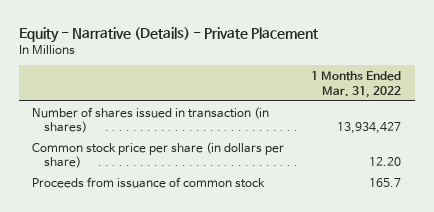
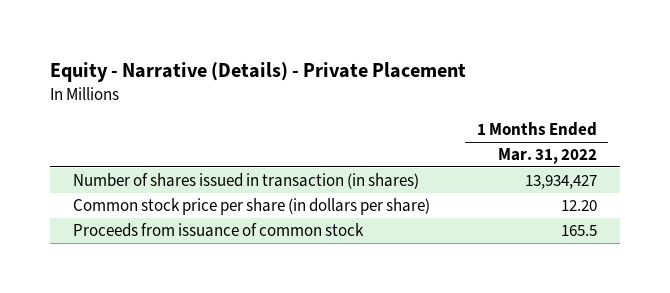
[369,177,402,187] 165.7 -> [560,225,597,237] 165.5

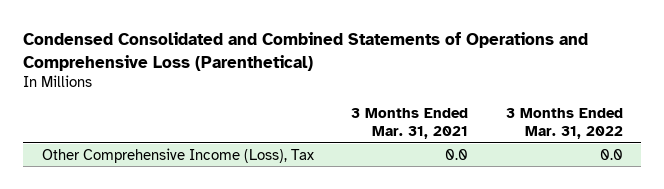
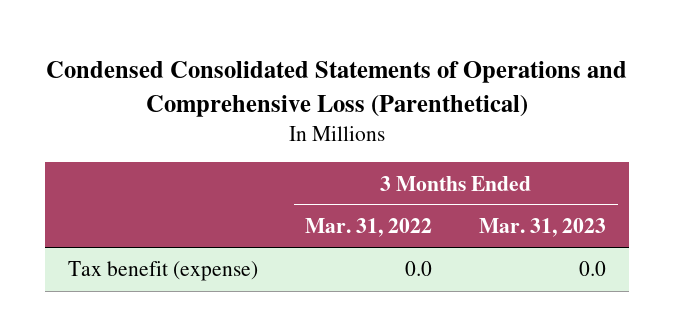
[22,32,588,71] Condensed Consolidated and Combined Statements of Operations and Comprehensive Loss (Parenthetical) -> [46,61,628,117] Condensed Consolidated Statements of Operations and Comprehensive Loss (Parenthetical)
[351,107,469,140] 3 Months Ended Mar. 31, 2021 -> none
none -> [479,218,607,238] Mar. 31, 2023
[41,148,314,164] Other Comprehensive Income (Loss), Tax -> [68,261,259,282] Tax benefit (expense)

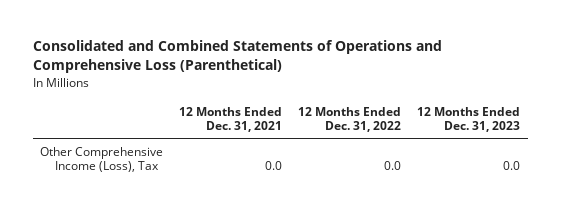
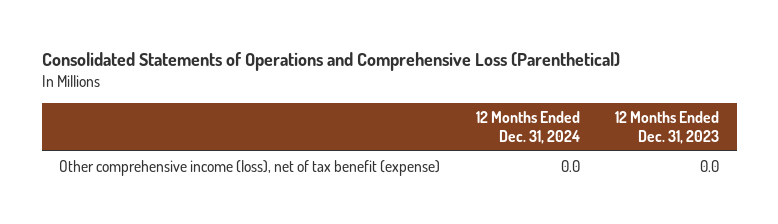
[32,40,442,74] Consolidated and Combined Statements of Operations and Comprehensive Loss (Parenthetical) -> [41,52,620,72] Consolidated Statements of Operations and Comprehensive Loss (Parenthetical)
[179,106,283,133] 12 Months Ended Dec. 31, 2021 -> none
[298,106,402,133] 12 Months Ended Dec. 31, 2022 -> none
none -> [475,111,580,144] 12 Months Ended Dec. 31, 2024
[40,146,164,173] Other Comprehensive Income (Loss), Tax -> [59,160,441,177] Other comprehensive income (loss), net of tax benefit (expense)

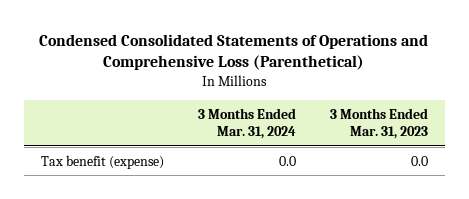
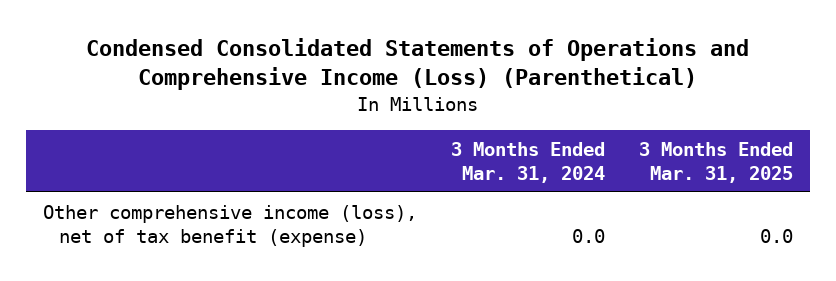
[39,33,429,71] Condensed Consolidated Statements of Operations and Comprehensive Loss (Parenthetical) -> [86,37,750,91] Condensed Consolidated Statements of Operations and Comprehensive Income (Loss) (Parenthetical)
[329,107,428,140] 3 Months Ended Mar. 31, 2023 -> none
none -> [638,141,793,183] 3 Months Ended Mar. 31, 2025
[41,154,165,169] Tax benefit (expense) -> [43,205,418,247] Other comprehensive income (loss), net of tax benefit (expense)

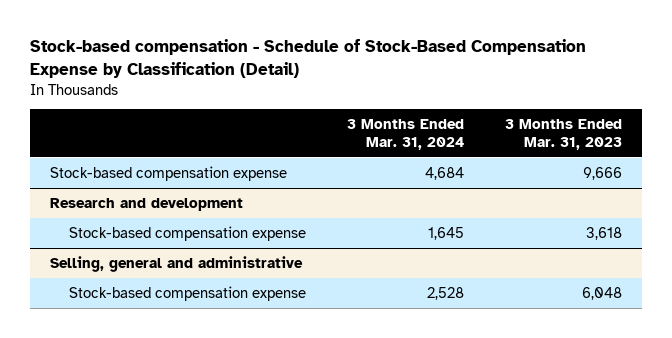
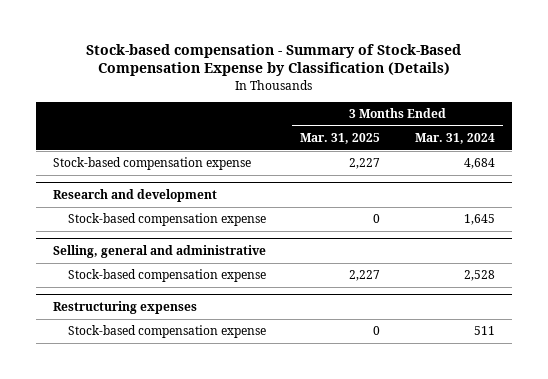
[29,39,586,78] Stock-based compensation - Schedule of Stock-Based Compensation Expense by Classification (Detail) -> [85,43,461,77] Stock-based compensation - Summary of Stock-Based Compensation Expense by Classification (Details)
[504,118,622,150] 3 Months Ended Mar. 31, 2023 -> none
none -> [300,132,381,144] Mar. 31, 2025
none -> [53,301,198,315] Restructuring expenses
none -> [67,325,266,339] Stock-based compensation expense

